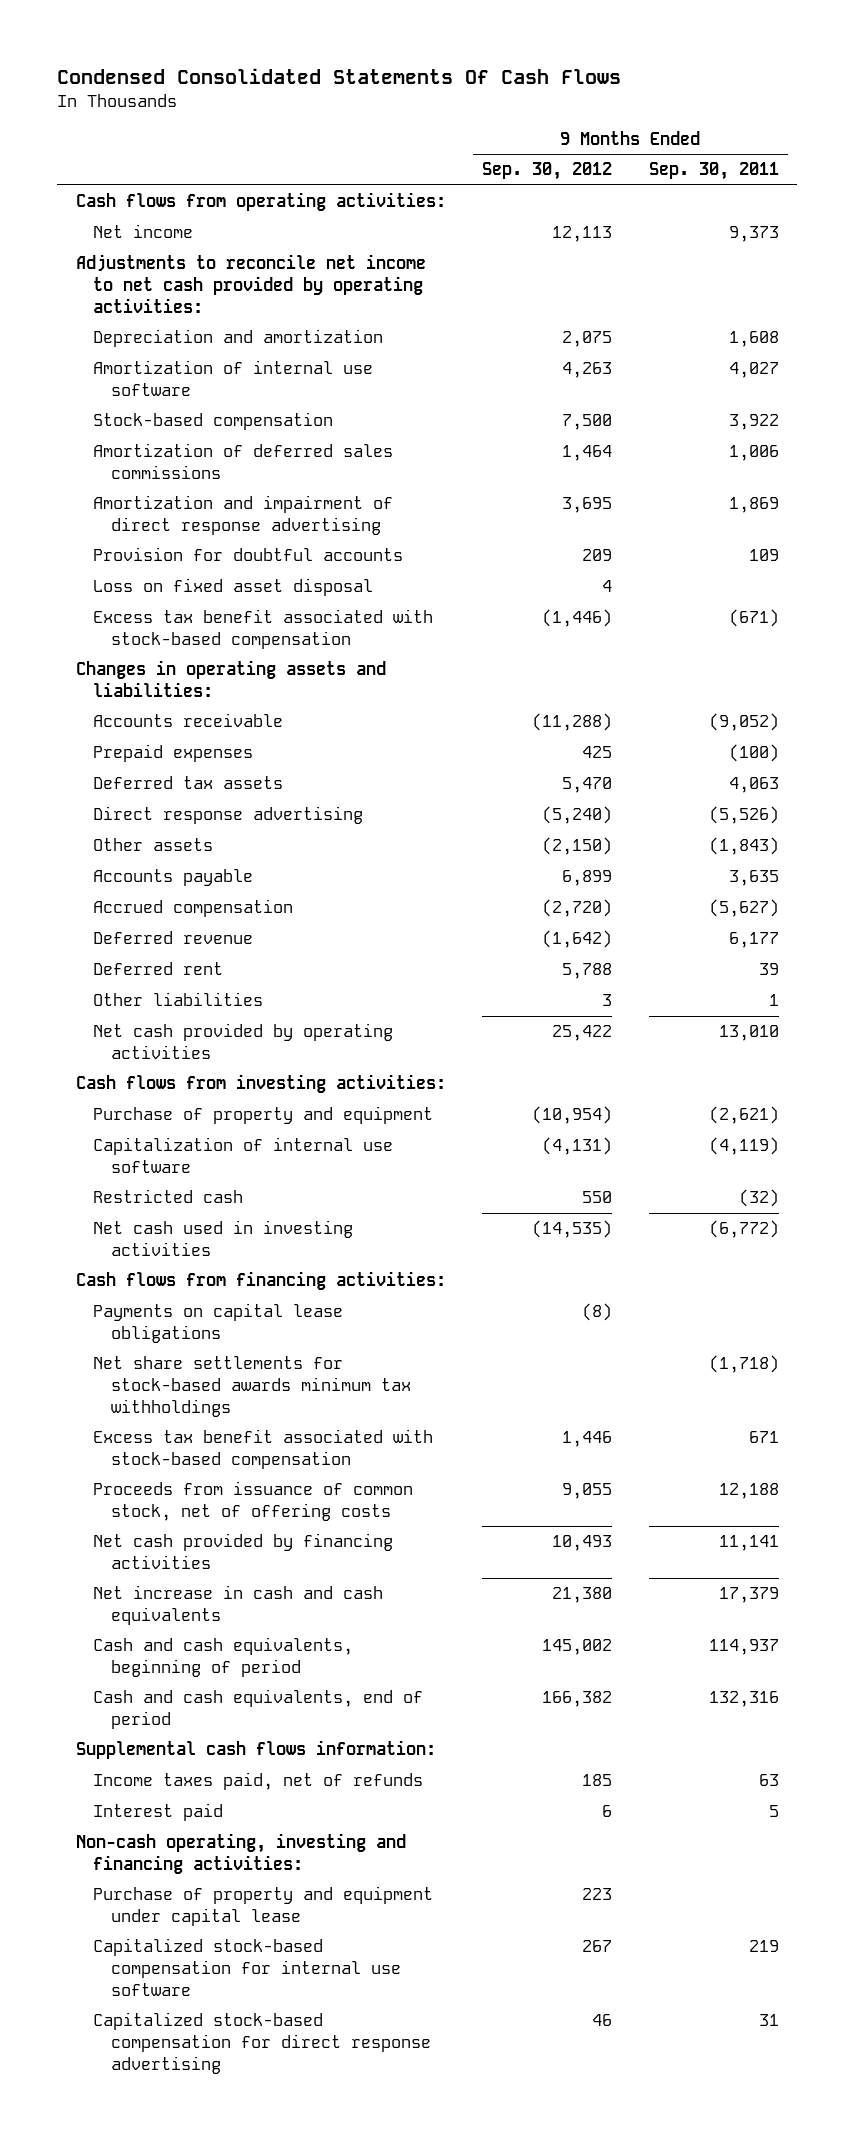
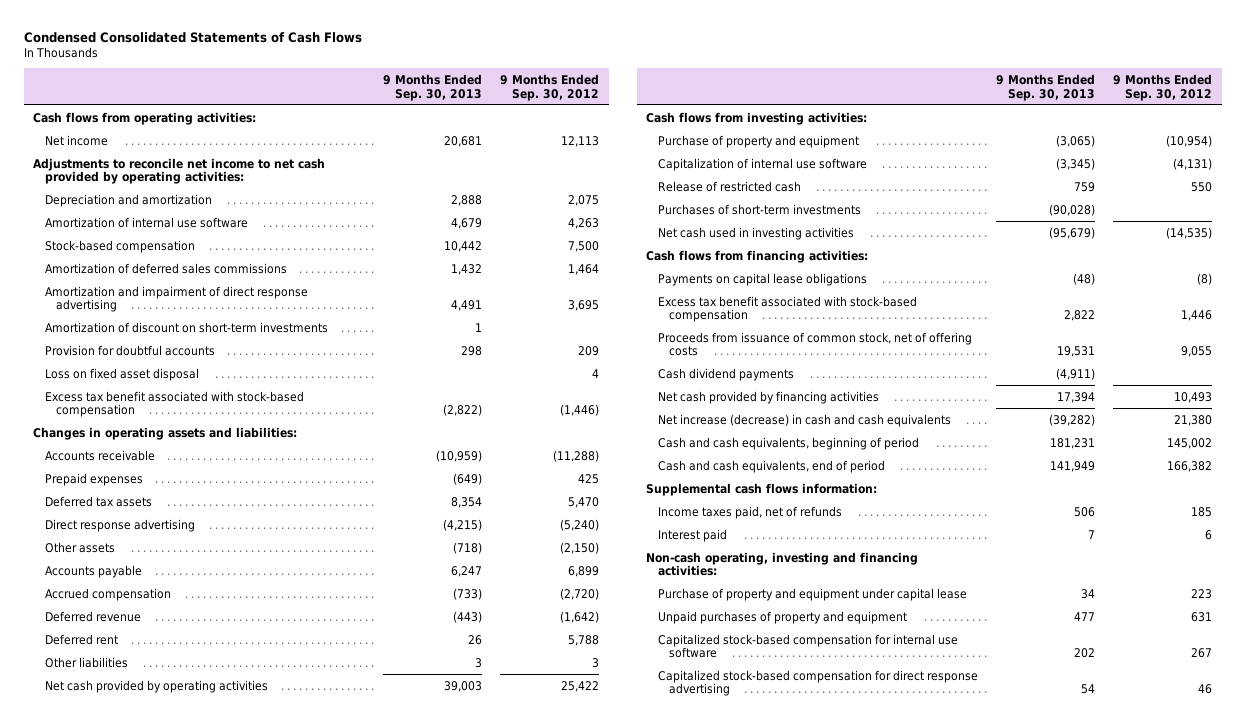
[57,67,622,84] Condensed Consolidated Statements Of Cash Flows -> [23,31,362,43] Condensed Consolidated Statements of Cash Flows
[648,162,779,181] Sep. 30, 2011 -> none
none -> [383,73,483,101] 9 Months Ended Sep. 30, 2013
none -> [44,321,328,333] Amortization of discount on short-term investments
[93,1189,244,1204] Restricted cash -> [657,180,801,192] Release of restricted cash
none -> [657,203,861,215] Purchases of short-term investments
[93,1356,412,1417] Net share settlements for stock-based awards minimum tax withholdings -> none
none -> [657,367,794,381] Cash dividend payments
[93,1585,384,1626] Net increase in cash and cash equivalents -> [657,413,951,427] Net increase (decrease) in cash and cash equivalents
none -> [657,610,907,624] Unpaid purchases of property and equipment

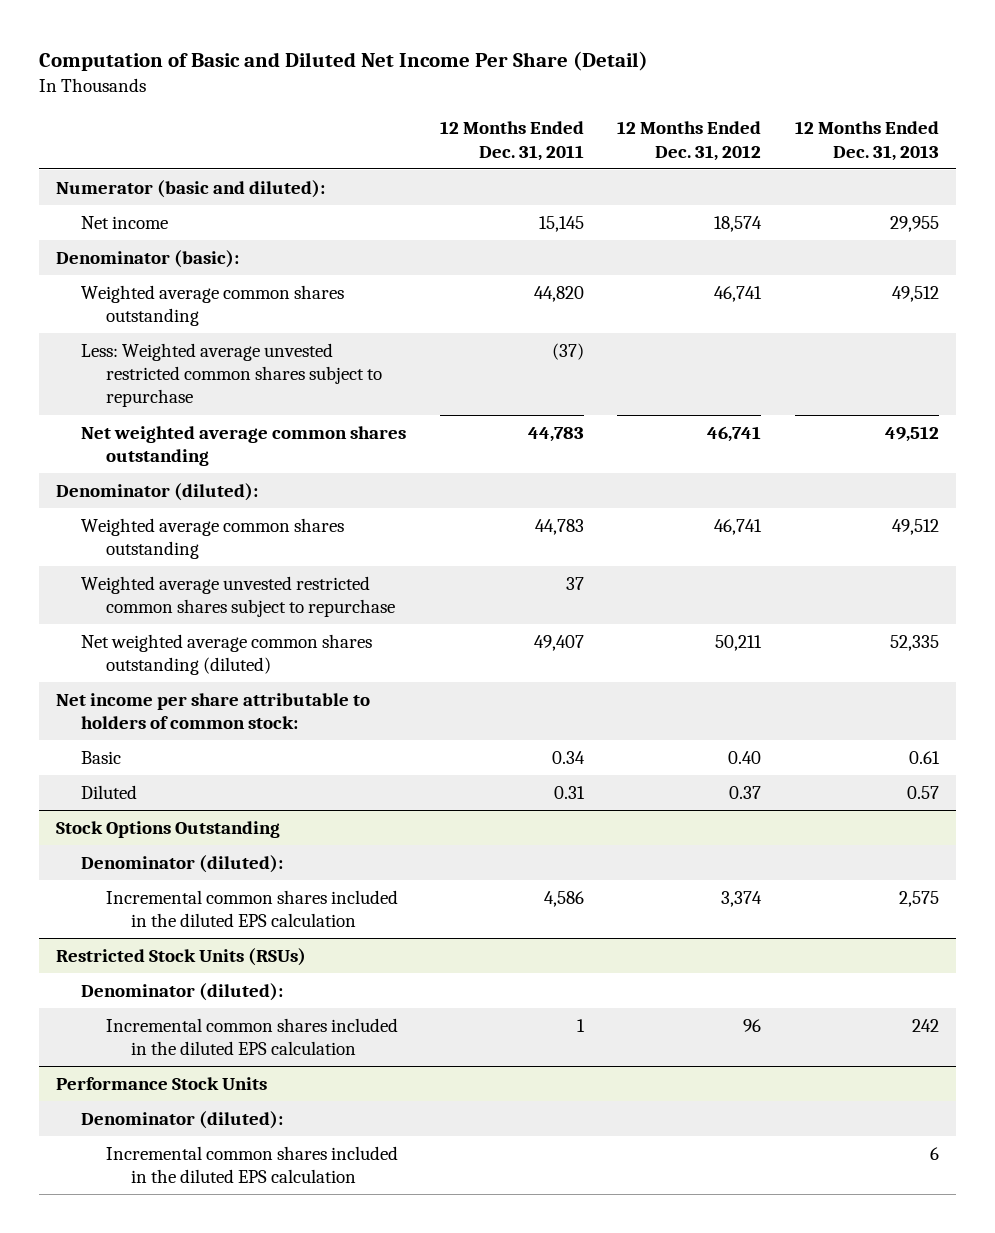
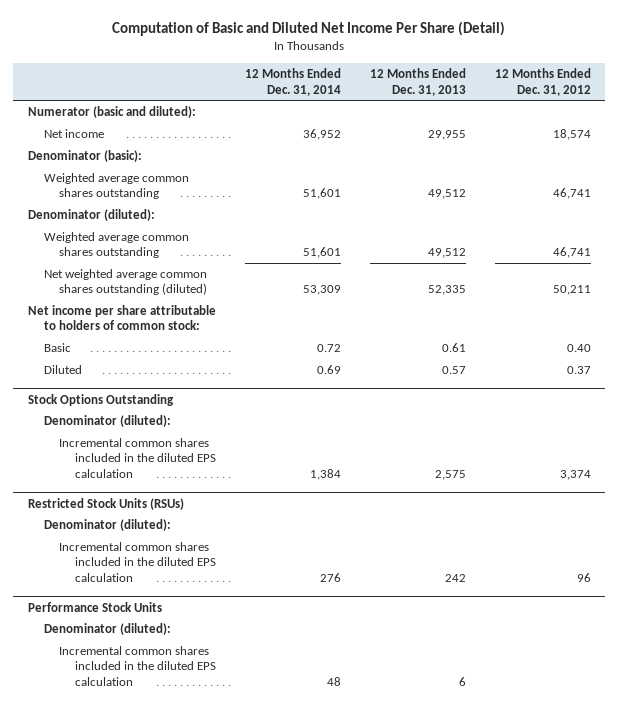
[439,121,584,161] 12 Months Ended Dec. 31, 2011 -> none
none -> [244,68,341,96] 12 Months Ended Dec. 31, 2014
[80,342,382,408] Less: Weighted average unvested restricted common shares subject to repurchase -> none
[80,425,406,467] Net weighted average common shares outstanding -> none
[80,575,395,618] Weighted average unvested restricted common shares subject to repurchase -> none

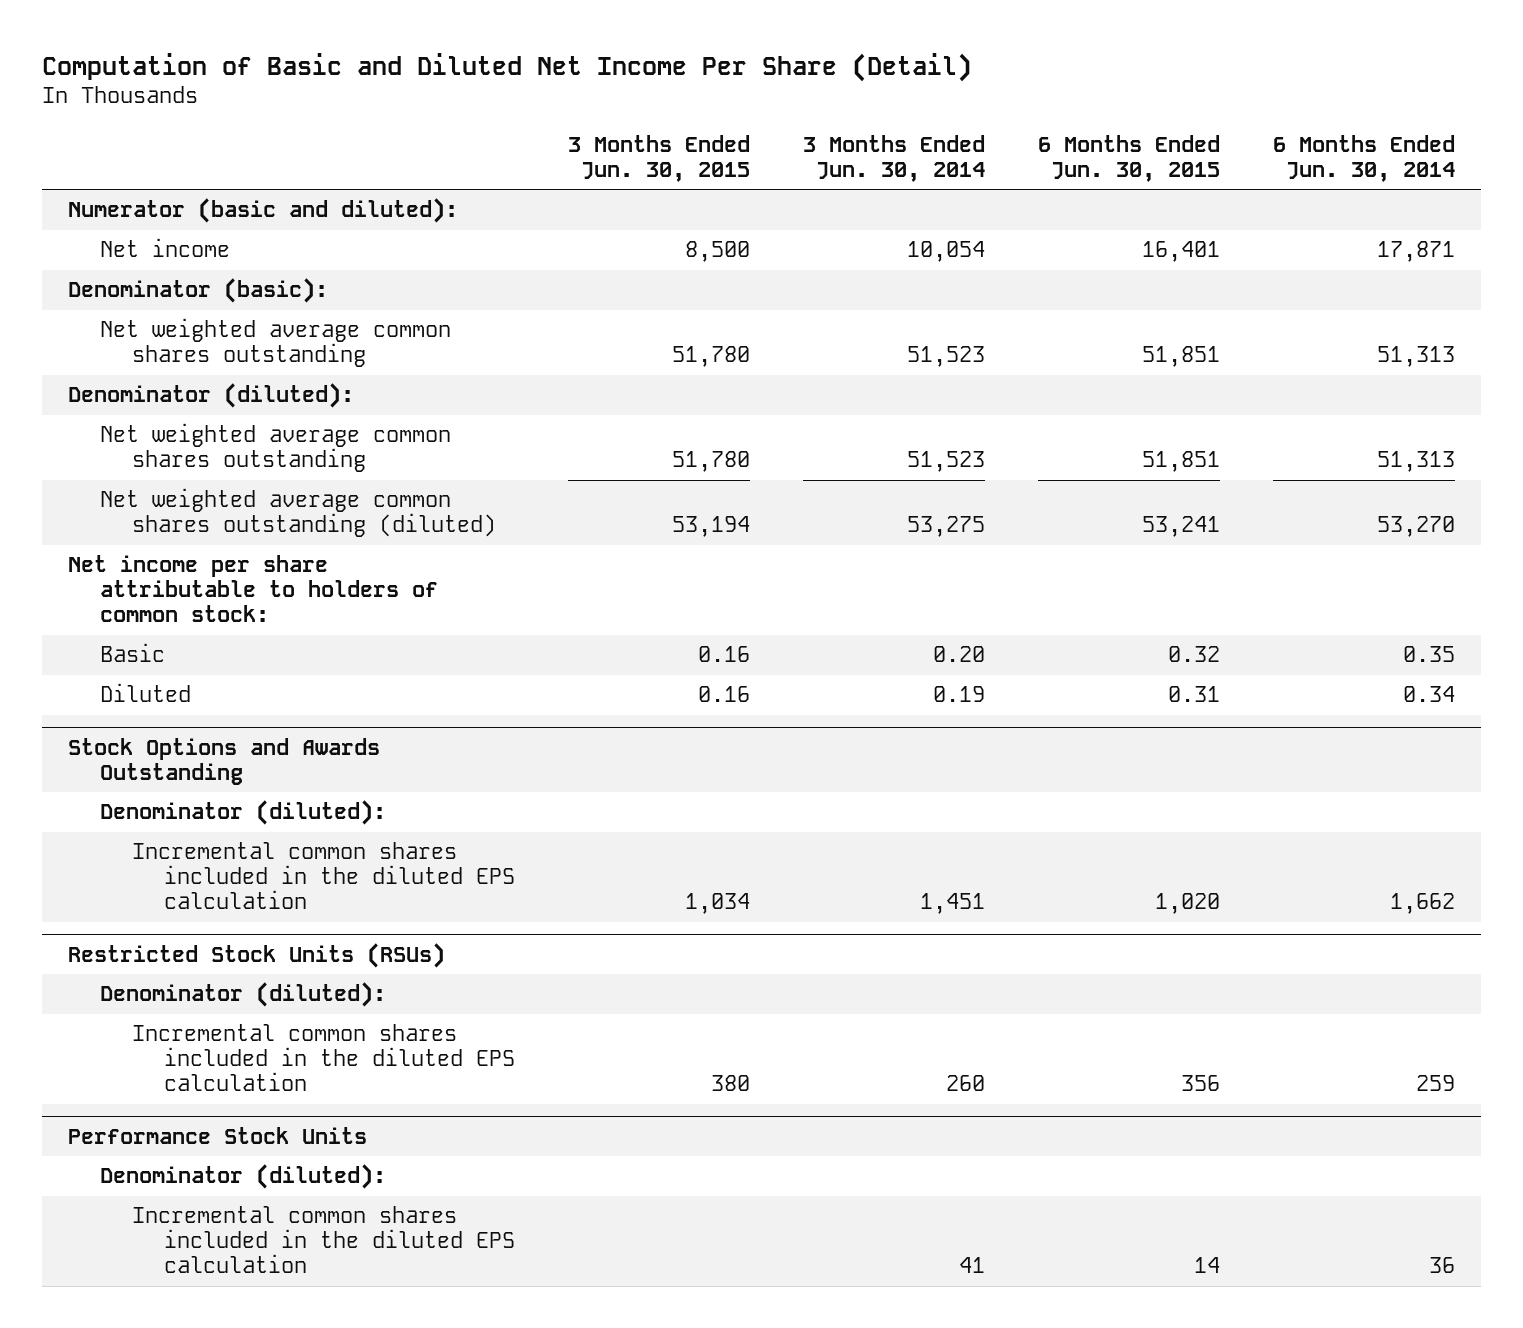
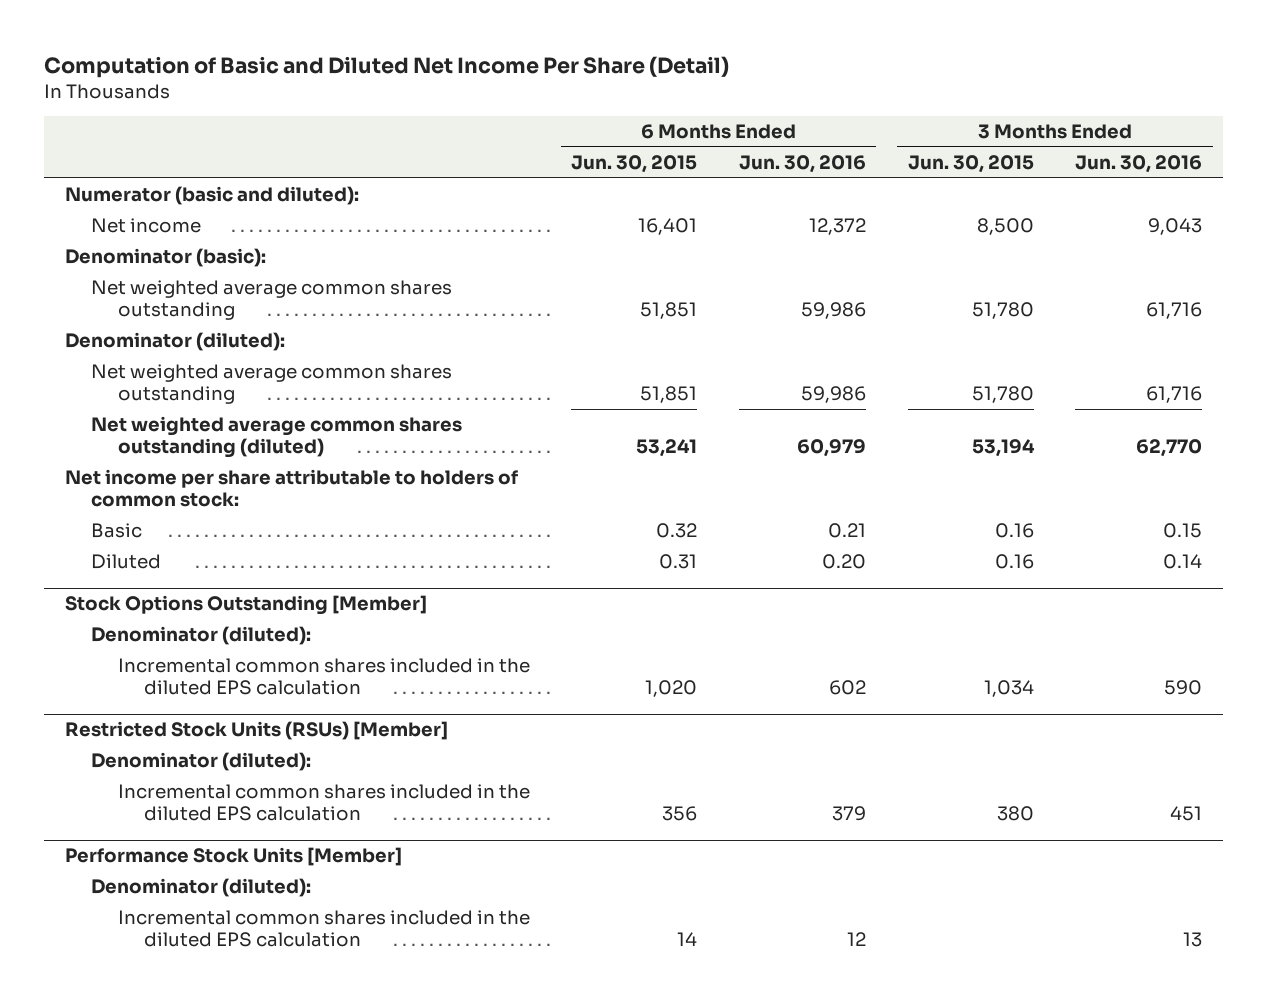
[802,135,985,182] 3 Months Ended Jun. 30, 2014 -> none
[1272,135,1455,182] 6 Months Ended Jun. 30, 2014 -> none
none -> [738,155,866,174] Jun. 30, 2016
none -> [1075,155,1203,174] Jun. 30, 2016
[68,737,381,785] Stock Options and Awards Outstanding -> [64,595,427,616] Stock Options Outstanding [Member]
[68,942,446,968] Restricted Stock Units (RSUs) -> [64,721,448,741] Restricted Stock Units (RSUs) [Member]
[68,1126,368,1144] Performance Stock Units -> [64,847,402,867] Performance Stock Units [Member]

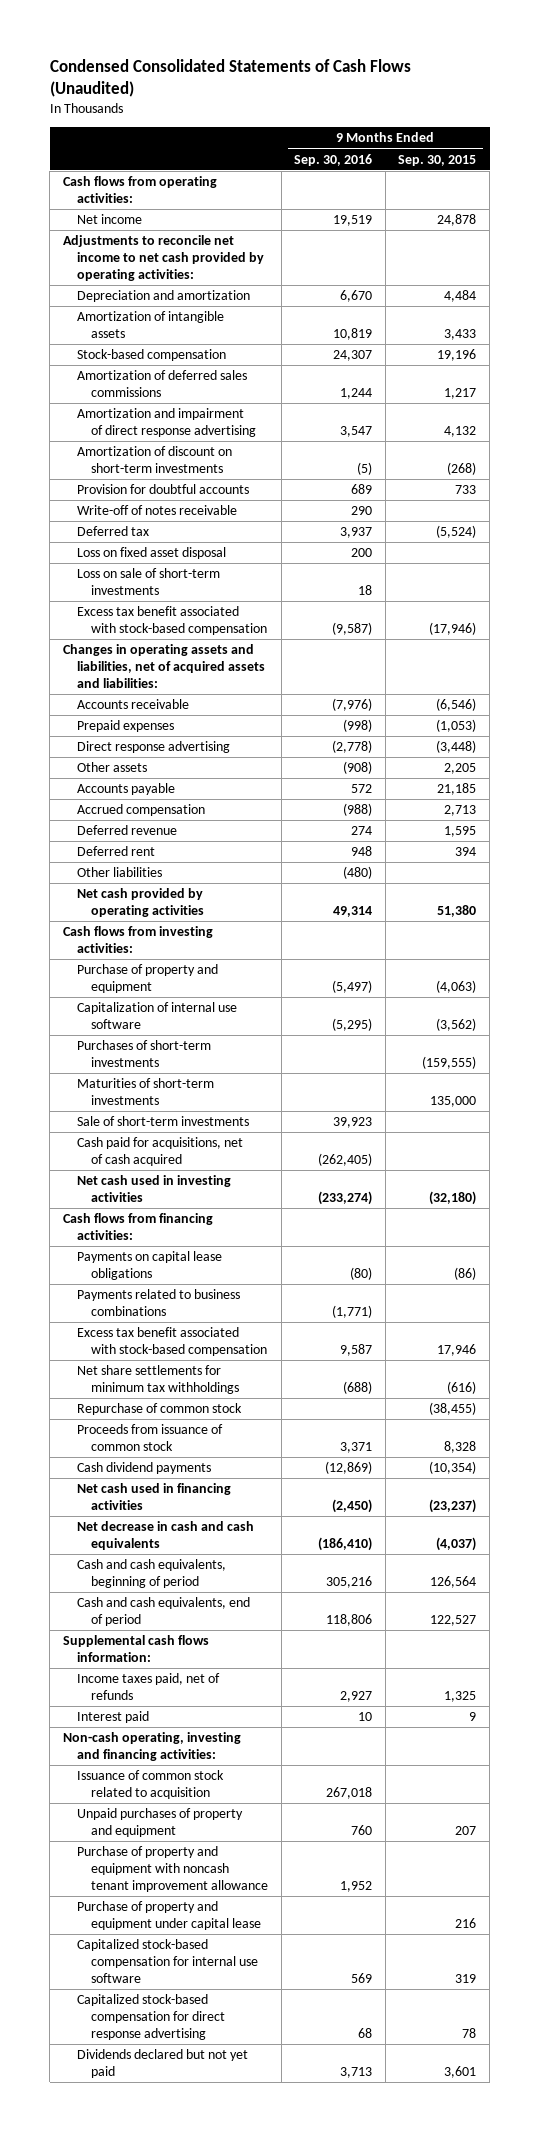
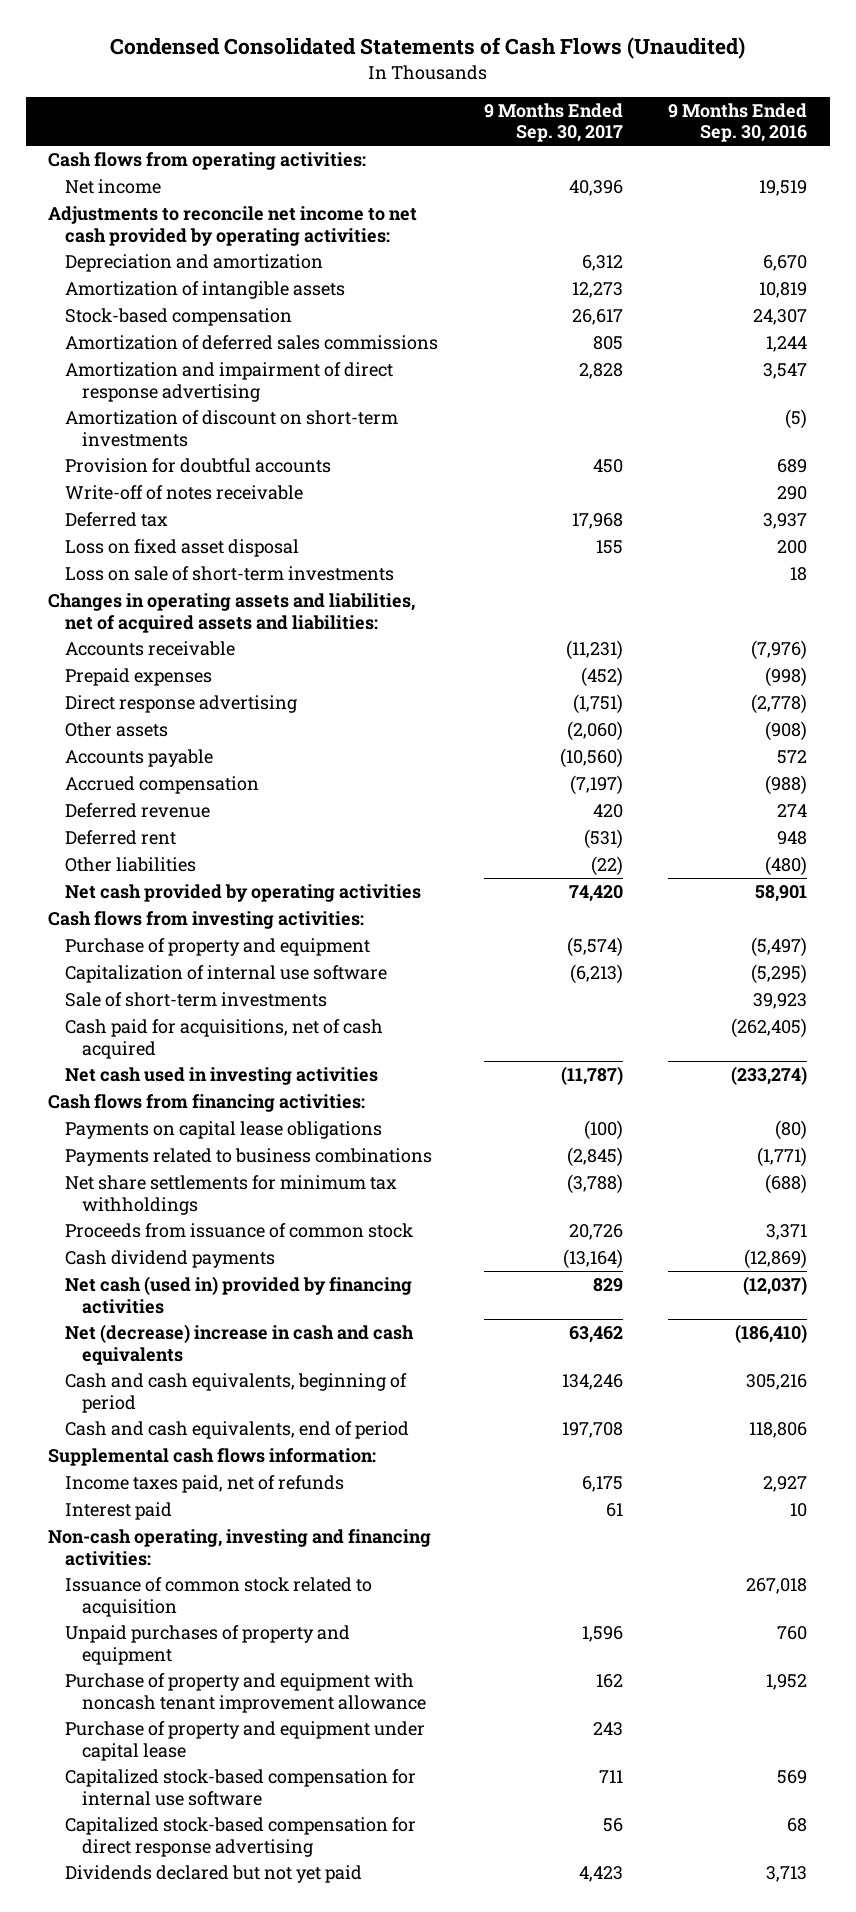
[398,154,477,166] Sep. 30, 2015 -> none
none -> [483,102,623,143] 9 Months Ended Sep. 30, 2017
[77,606,268,636] Excess tax benefit associated with stock-based compensation -> none
[333,906,373,918] 49,314 -> [755,885,808,903] 58,901
[77,1040,212,1068] Purchases of short-term investments -> none
[77,1078,215,1106] Maturities of short-term investments -> none
[77,1327,268,1357] Excess tax benefit associated with stock-based compensation -> none
[77,1403,243,1416] Repurchase of common stock -> none
[77,1483,232,1511] Net cash used in financing activities -> [65,1276,413,1314] Net cash (used in) provided by financing activities
[332,1499,373,1514] (2,450) -> [743,1276,808,1296] (12,037)
[77,1521,255,1551] Net decrease in cash and cash equivalents -> [65,1324,415,1365] Net (decrease) increase in cash and cash equivalents

